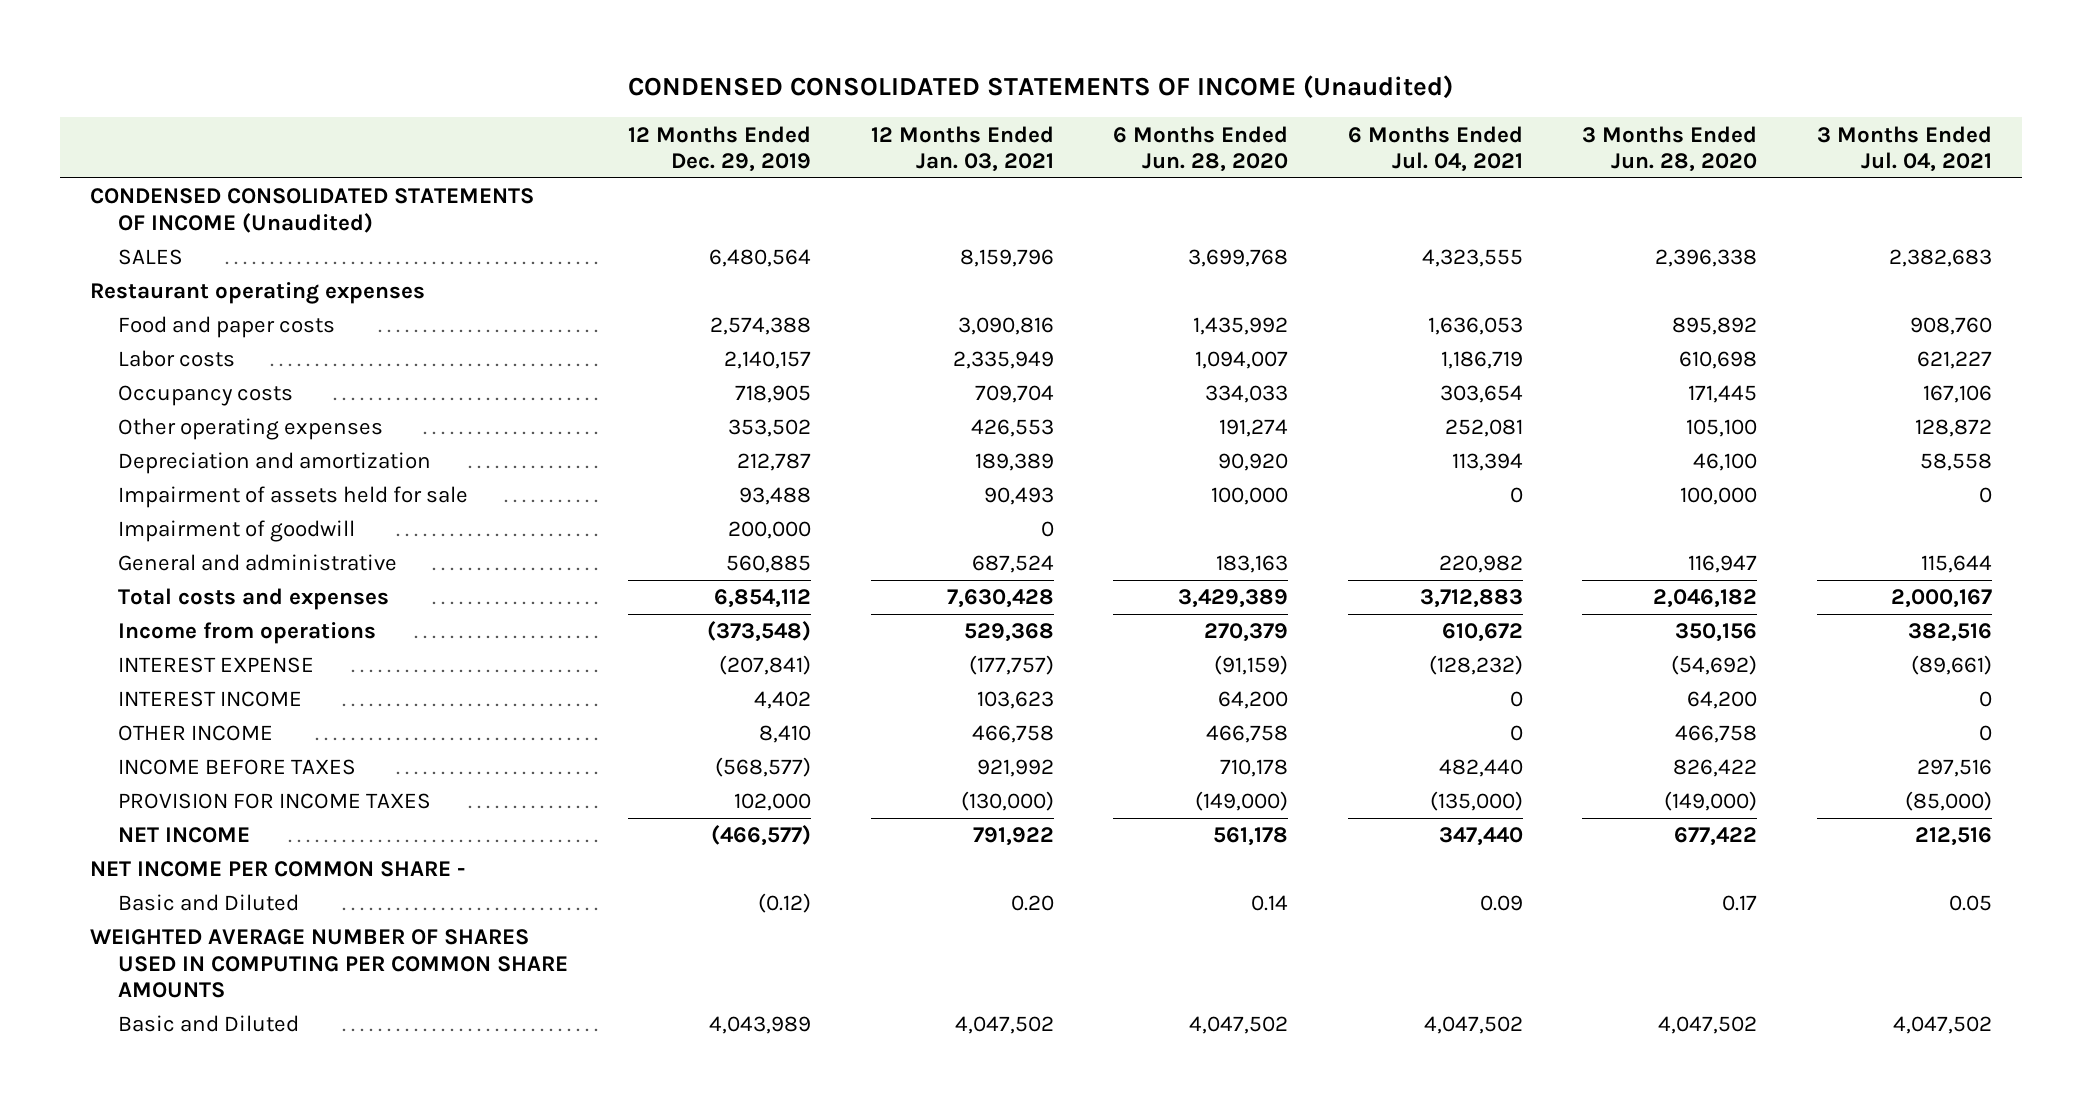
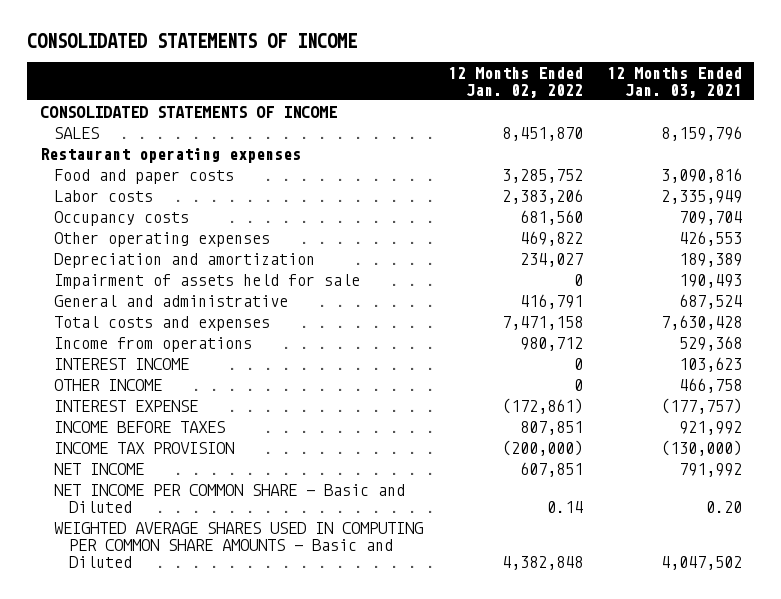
[627,74,1453,99] CONDENSED CONSOLIDATED STATEMENTS OF INCOME (Unaudited) -> [27,33,358,49] CONSOLIDATED STATEMENTS OF INCOME
[628,125,812,172] 12 Months Ended Dec. 29, 2019 -> none
[1113,125,1289,172] 6 Months Ended Jun. 28, 2020 -> none
[1347,125,1523,172] 6 Months Ended Jul. 04, 2021 -> none
[1582,125,1758,172] 3 Months Ended Jun. 28, 2020 -> none
[1816,125,1992,172] 3 Months Ended Jul. 04, 2021 -> none
none -> [447,66,583,98] 12 Months Ended Jan. 02, 2022
[89,188,534,233] CONDENSED CONSOLIDATED STATEMENTS OF INCOME (Unaudited) -> [39,105,337,118] CONSOLIDATED STATEMENTS OF INCOME
[118,520,356,543] Impairment of goodwill -> none
[983,487,1054,506] 90,493 -> [678,273,742,288] 190,493
[118,657,315,674] INTEREST EXPENSE -> [54,399,199,412] INTEREST EXPENSE
[89,861,465,878] NET INCOME PER COMMON SHARE - -> none
[89,929,569,998] WEIGHTED AVERAGE NUMBER OF SHARES USED IN COMPUTING PER COMMON SHARE AMOUNTS -> none
[118,793,432,810] PROVISION FOR INCOME TAXES -> [54,441,235,454] INCOME TAX PROVISION
[972,827,1054,847] 791,922 -> [678,462,742,477] 791,992
[118,894,300,912] Basic and Diluted -> [54,483,406,513] NET INCOME PER COMMON SHARE - Basic and Diluted
[118,1015,300,1033] Basic and Diluted -> [54,521,424,568] WEIGHTED AVERAGE SHARES USED IN COMPUTING PER COMMON SHARE AMOUNTS - Basic and Diluted

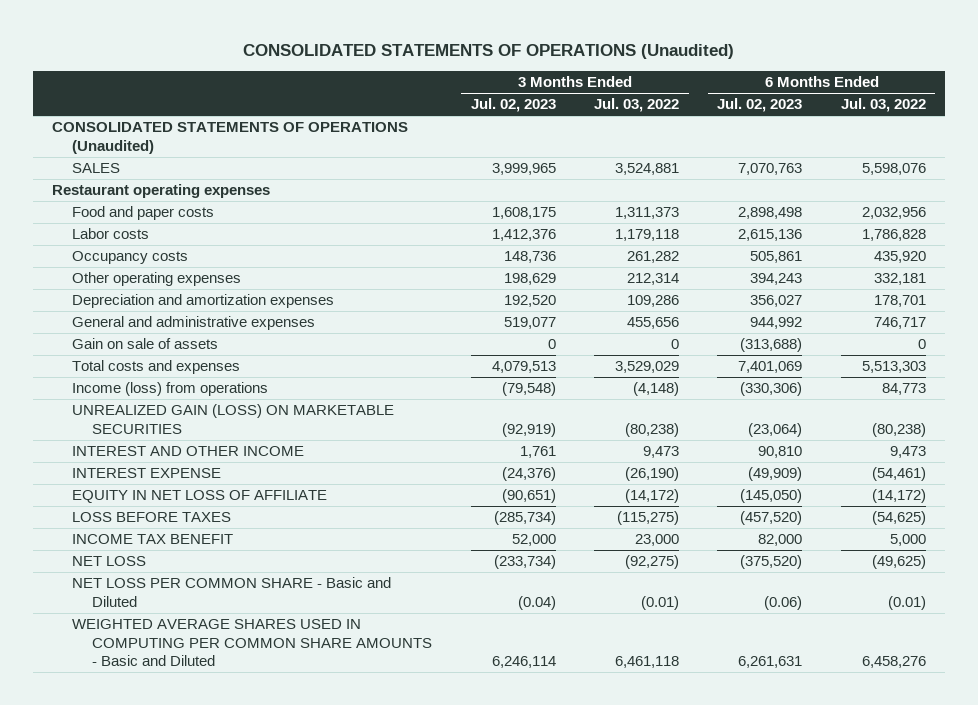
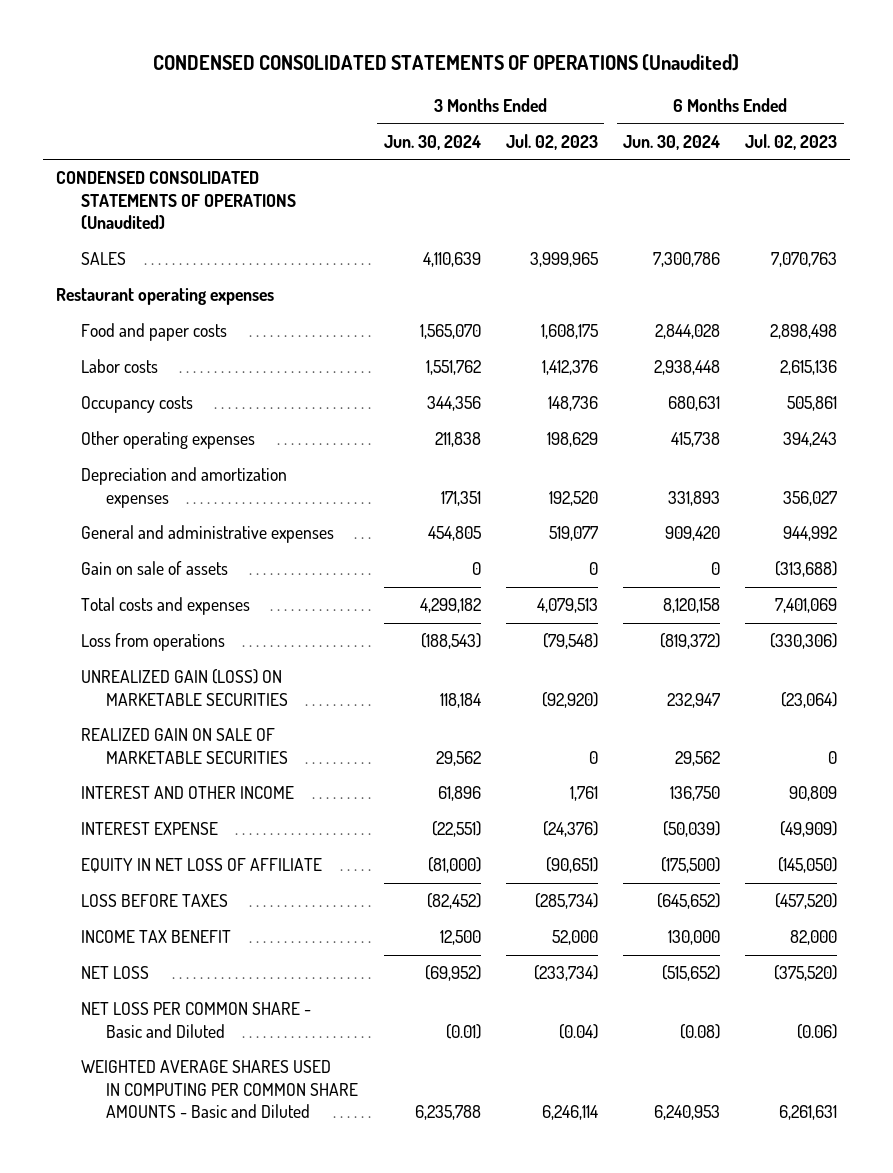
[243,44,735,60] CONSOLIDATED STATEMENTS OF OPERATIONS (Unaudited) -> [153,53,740,71] CONDENSED CONSOLIDATED STATEMENTS OF OPERATIONS (Unaudited)
[594,98,680,113] Jul. 03, 2022 -> none
[840,98,926,113] Jul. 03, 2022 -> none
none -> [383,134,481,150] Jun. 30, 2024
none -> [623,134,721,150] Jun. 30, 2024
[52,122,409,154] CONSOLIDATED STATEMENTS OF OPERATIONS (Unaudited) -> [55,171,296,230] CONDENSED CONSOLIDATED STATEMENTS OF OPERATIONS (Unaudited)
[72,382,269,397] Income (loss) from operations -> [80,633,225,652] Loss from operations
[501,422,556,437] (92,919) -> [541,691,598,708] (92,920)
none -> [80,728,289,764] REALIZED GAIN ON SALE OF MARKETABLE SECURITIES
[758,446,803,459] 90,810 -> [789,786,838,802] 90,809

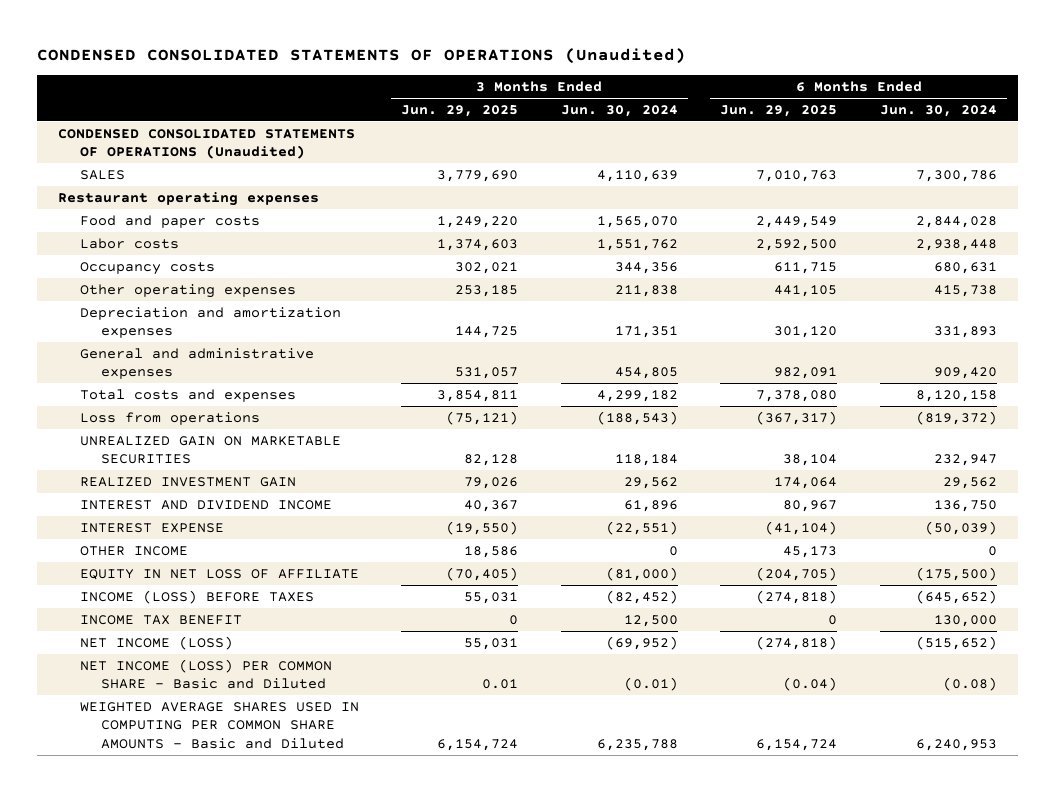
[505,133,598,150] Jul. 02, 2023 -> none
[745,133,838,150] Jul. 02, 2023 -> none
none -> [401,104,519,117] Jun. 29, 2025
none -> [720,104,838,117] Jun. 29, 2025
[80,561,228,576] Gain on sale of assets -> none
[80,669,289,706] UNREALIZED GAIN (LOSS) ON MARKETABLE SECURITIES -> [79,435,341,465] UNREALIZED GAIN ON MARKETABLE SECURITIES
[80,728,289,764] REALIZED GAIN ON SALE OF MARKETABLE SECURITIES -> [79,476,296,487] REALIZED INVESTMENT GAIN
[80,786,294,800] INTEREST AND OTHER INCOME -> [79,499,332,510] INTEREST AND DIVIDEND INCOME
none -> [79,545,188,556] OTHER INCOME
[80,894,228,908] LOSS BEFORE TAXES -> [79,589,314,604] INCOME (LOSS) BEFORE TAXES
[80,966,149,980] NET LOSS -> [79,635,233,650] NET INCOME (LOSS)
[80,1002,311,1038] NET LOSS PER COMMON SHARE - Basic and Diluted -> [79,658,332,690] NET INCOME (LOSS) PER COMMON SHARE - Basic and Diluted

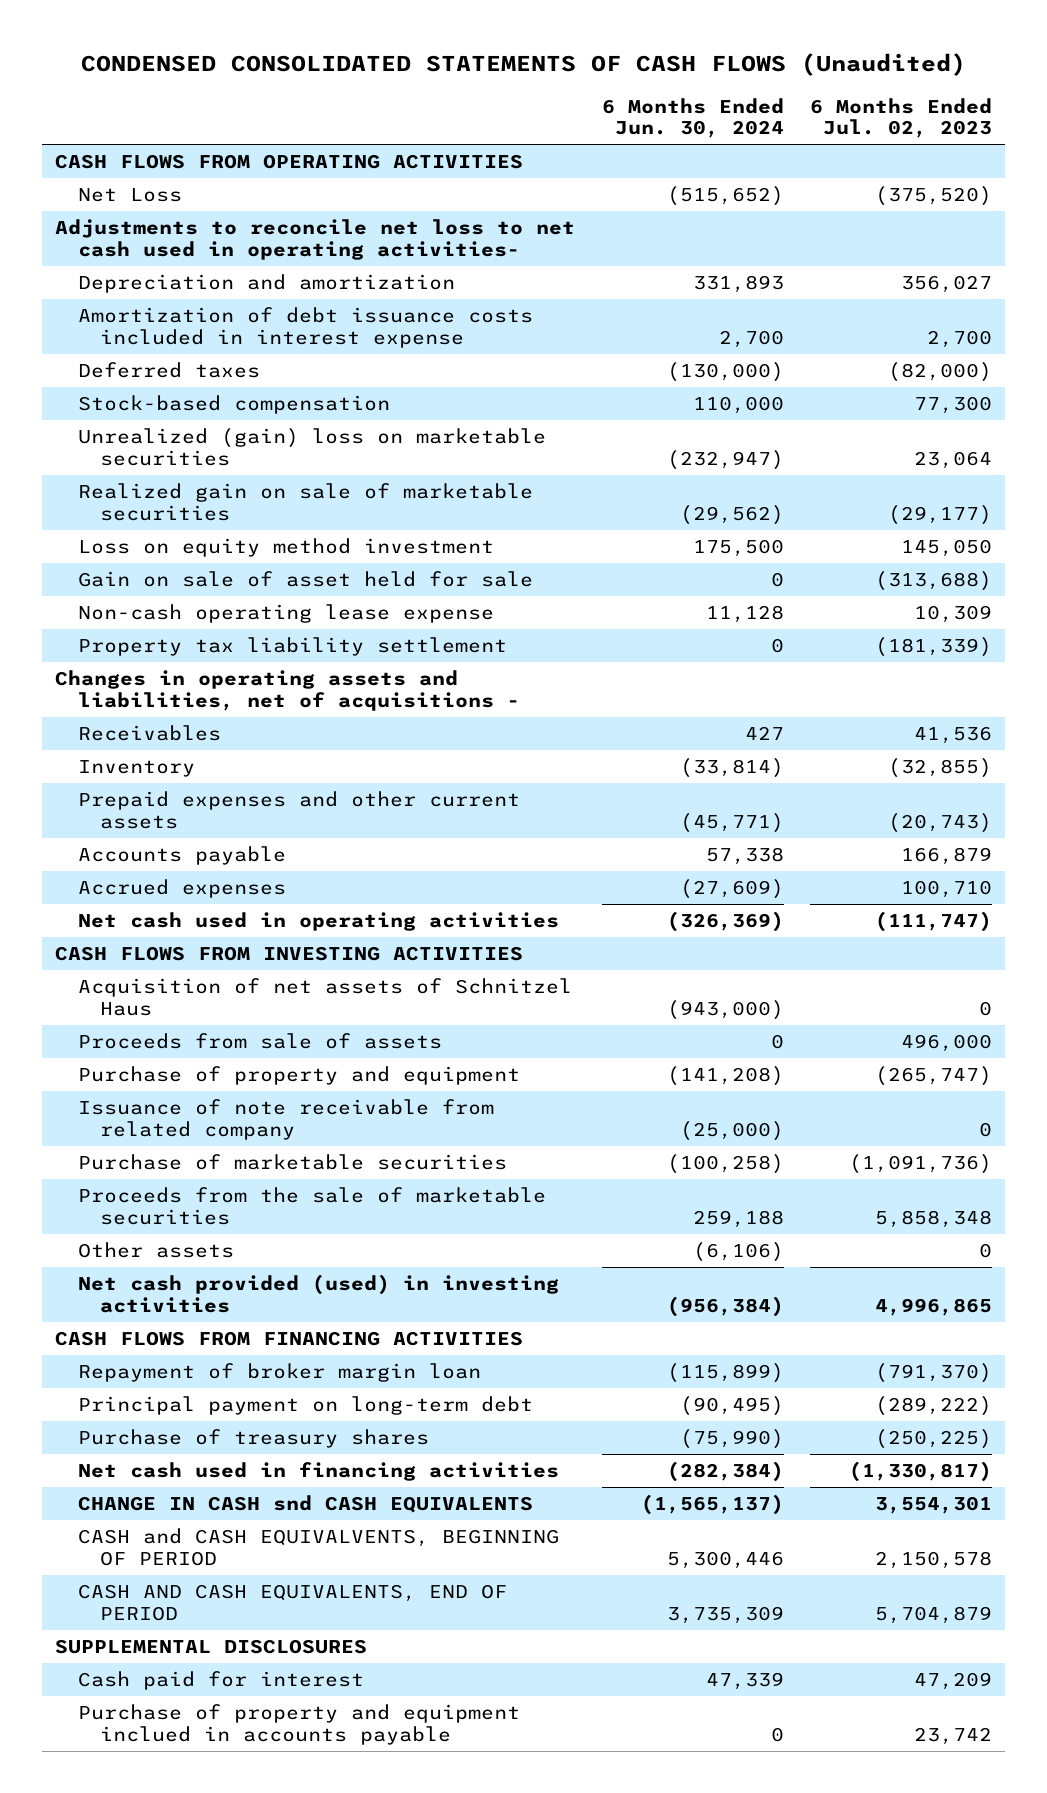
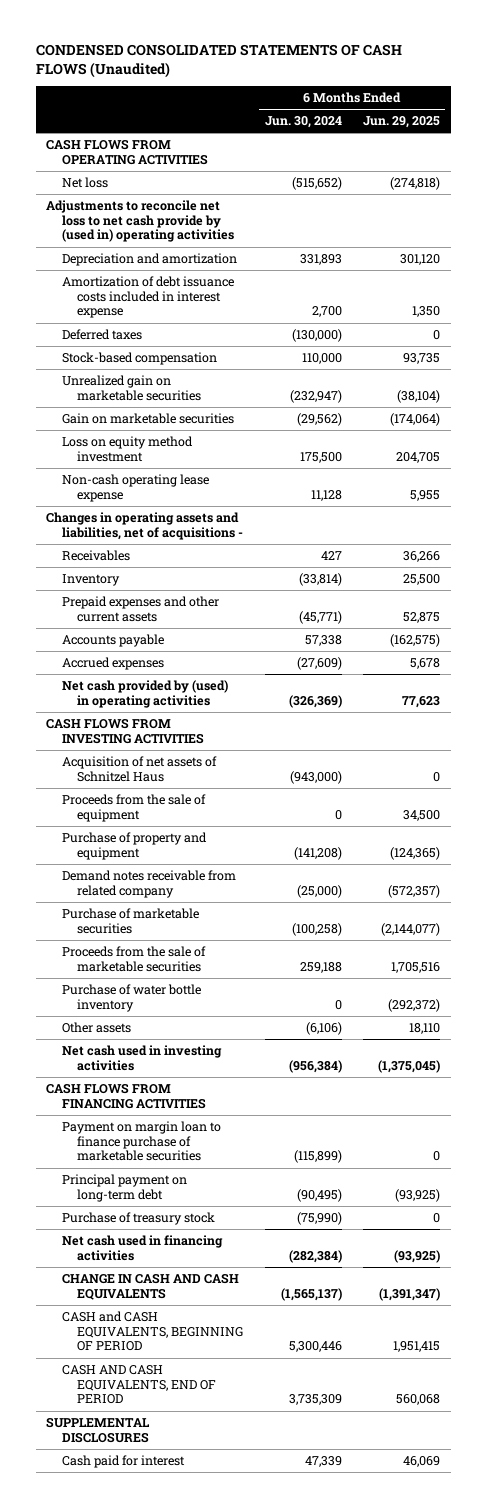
[809,97,992,139] 6 Months Ended Jul. 02, 2023 -> none
none -> [363,116,441,129] Jun. 29, 2025
[77,188,182,203] Net Loss -> [61,177,108,189] Net loss
[55,219,576,260] Adjustments to reconcile net loss to net cash used in operating activities- -> [46,200,234,243] Adjustments to reconcile net loss to net cash provide by (used in) operating activities
[77,428,546,466] Unrealized (gain) loss on marketable securities -> [61,375,202,401] Unrealized gain on marketable securities
[77,483,533,521] Realized gain on sale of marketable securities -> [61,413,234,425] Gain on marketable securities
[77,571,533,588] Gain on sale of asset held for sale -> none
[77,637,507,657] Property tax liability settlement -> none
[77,912,559,932] Net cash used in operating activities -> [61,680,228,708] Net cash provided by (used) in operating activities
[77,1033,442,1050] Proceeds from sale of assets -> [61,794,206,822] Proceeds from the sale of equipment
[77,1099,494,1140] Issuance of note receivable from related company -> none
none -> [61,870,236,898] Demand notes receivable from related company
none -> [61,984,201,1012] Purchase of water bottle inventory
[77,1274,559,1313] Net cash provided (used) in investing activities -> [61,1045,222,1071] Net cash used in investing activities
[77,1363,481,1383] Repayment of broker margin loan -> [61,1121,221,1162] Payment on margin loan to finance purchase of marketable securities
[77,1429,429,1449] Purchase of treasury shares -> [61,1212,215,1226] Purchase of treasury stock
[77,1495,533,1514] CHANGE IN CASH snd CASH EQUIVALENTS -> [61,1273,239,1300] CHANGE IN CASH AND CASH EQUIVALENTS
[77,1528,559,1566] CASH and CASH EQUIVALVENTS, BEGINNING OF PERIOD -> [61,1311,244,1352] CASH and CASH EQUIVALENTS, BEGINNING OF PERIOD
[77,1704,520,1745] Purchase of property and equipment inclued in accounts payable -> none

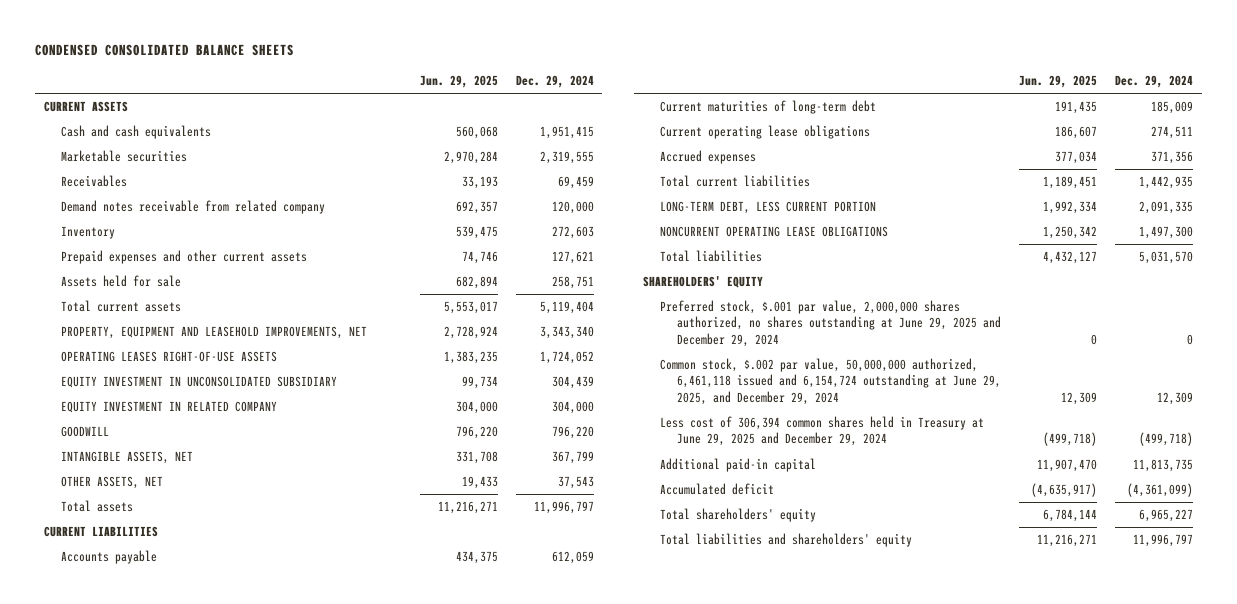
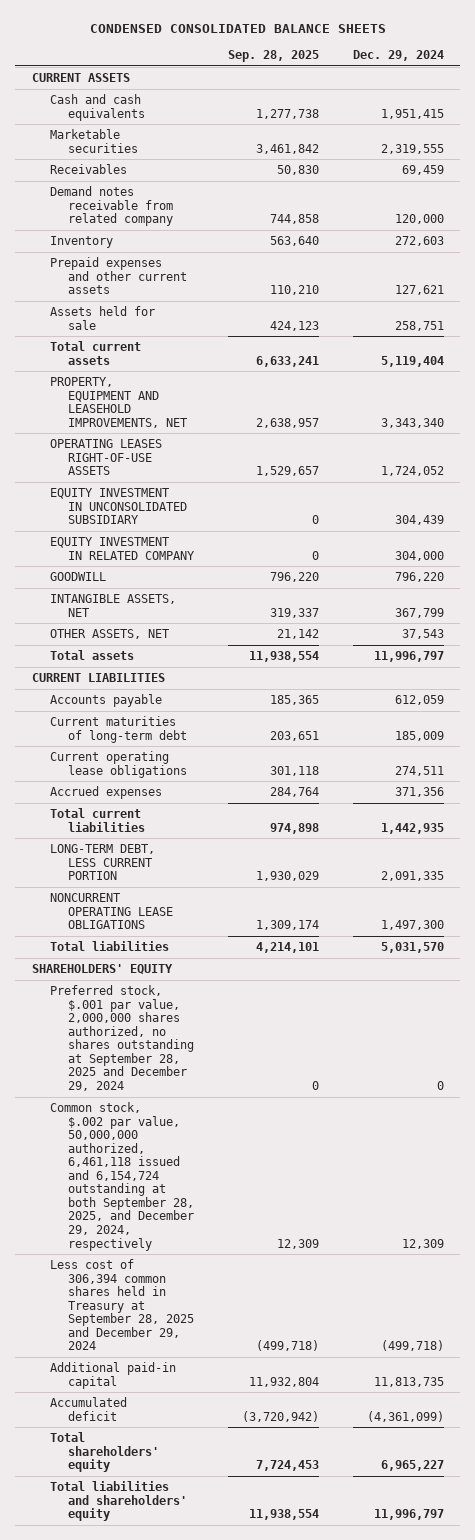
[419,75,498,89] Jun. 29, 2025 -> none
none -> [227,50,319,63] Sep. 28, 2025
[660,300,1002,347] Preferred stock, $.001 par value, 2,000,000 shares authorized, no shares outstanding at June 29, 2025 and December 29, 2024 -> [49,985,194,1091] Preferred stock, $.001 par value, 2,000,000 shares authorized, no shares outstanding at September 28, 2025 and December 29, 2024
[660,358,1002,405] Common stock, $.002 par value, 50,000,000 authorized, 6,461,118 issued and 6,154,724 outstanding at June 29, 2025, and December 29, 2024 -> [49,1102,194,1251] Common stock, $.002 par value, 50,000,000 authorized, 6,461,118 issued and 6,154,724 outstanding at both September 28, 2025, and December 29, 2024, respectively
[660,416,985,447] Less cost of 306,394 common shares held in Treasury at June 29, 2025 and December 29, 2024 -> [49,1259,194,1351] Less cost of 306,394 common shares held in Treasury at September 28, 2025 and December 29, 2024

